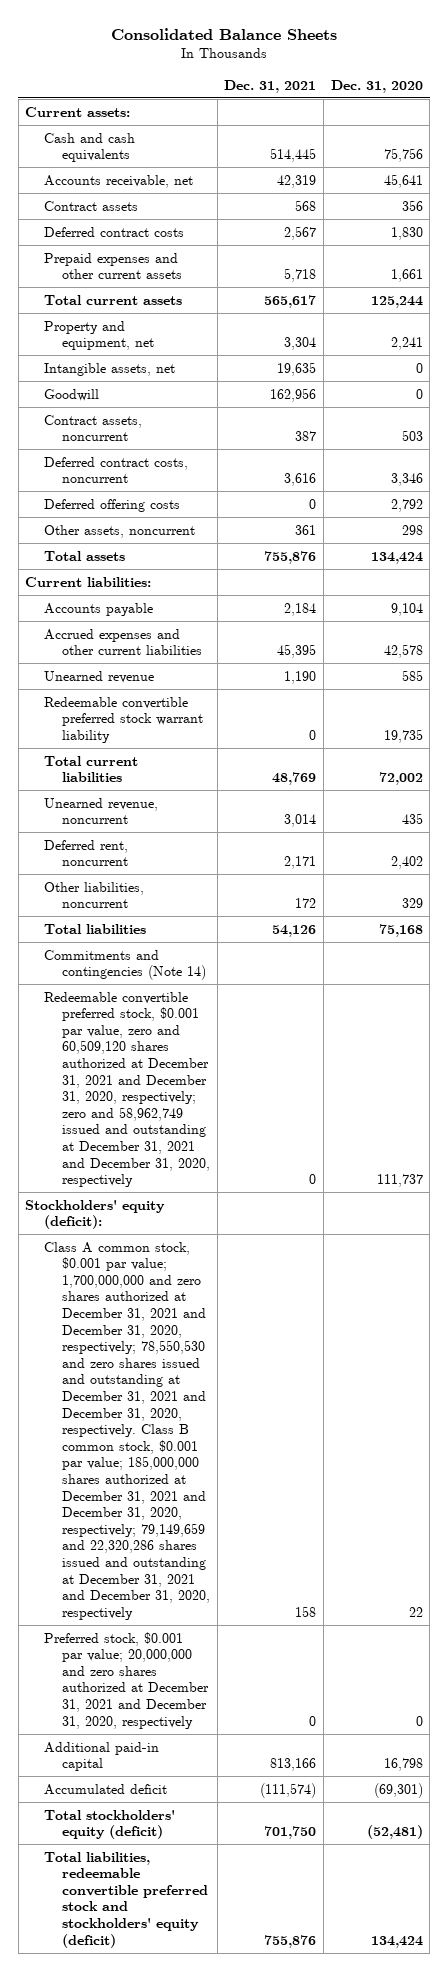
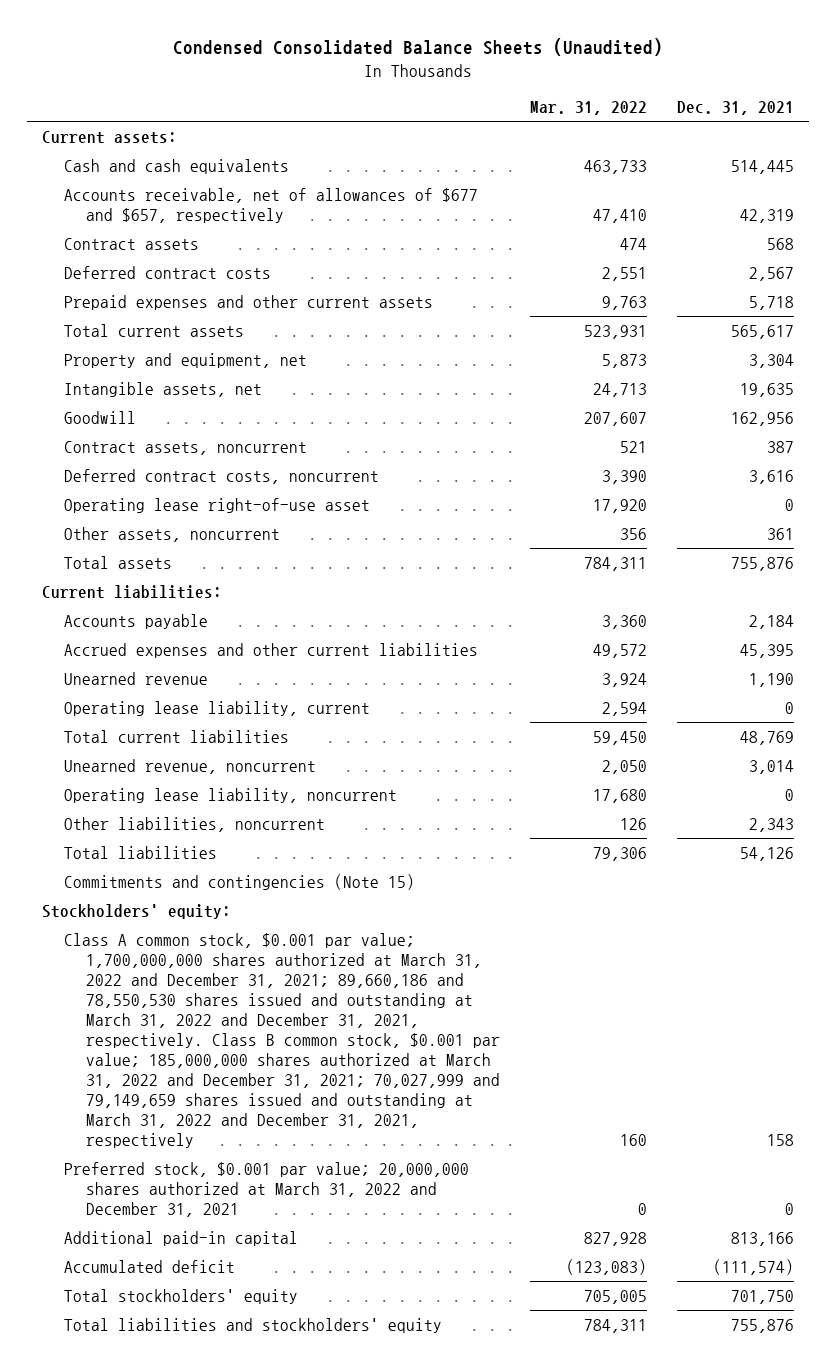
[110,27,337,40] Consolidated Balance Sheets -> [172,37,663,56] Condensed Consolidated Balance Sheets (Unaudited)
[330,79,423,93] Dec. 31, 2020 -> none
none -> [529,101,647,116] Mar. 31, 2022
[43,174,193,188] Accounts receivable, net -> [63,187,478,223] Accounts receivable, net of allowances of $677 and $657, respectively
[43,498,180,512] Deferred offering costs -> none
none -> [63,497,370,513] Operating lease right-of-use asset
[43,696,204,743] Redeemable convertible preferred stock warrant liability -> none
none -> [63,700,370,716] Operating lease liability, current
[43,839,129,867] Deferred rent, noncurrent -> none
none -> [63,787,397,803] Operating lease liability, noncurrent
[295,898,317,909] 172 -> [748,817,794,832] 2,343
[43,991,211,1188] Redeemable convertible preferred stock, $0.001 par value, zero and 60,509,120 shares authorized at December 31, 2021 and December 31, 2020, respectively; zero and 58,962,749 issued and outstanding at December 31, 2021 and December 31, 2020, respectively -> none
[43,949,207,981] Commitments and contingencies (Note 14) -> [63,873,415,890] Commitments and contingencies (Note 15)
[25,1199,166,1230] Stockholders' equity (deficit): -> [42,903,232,919] Stockholders' equity:
[43,1241,211,1620] Class A common stock, $0.001 par value; 1,700,000,000 and zero shares authorized at December 31, 2021 and December 31, 2020, respectively; 78,550,530 and zero shares issued and outstanding at December 31, 2021 and December 31, 2020, respectively. Class B common stock, $0.001 par value; 185,000,000 shares authorized at December 31, 2021 and December 31, 2020, respectively; 79,149,659 and 22,320,286 shares issued and outstanding at December 31, 2021 and December 31, 2020, respectively -> [63,932,500,1149] Class A common stock, $0.001 par value; 1,700,000,000 shares authorized at March 31, 2022 and December 31, 2021; 89,660,186 and 78,550,530 shares issued and outstanding at March 31, 2022 and December 31, 2021, respectively. Class B common stock, $0.001 par value; 185,000,000 shares authorized at March 31, 2022 and December 31, 2021; 70,027,999 and 79,149,659 shares issued and outstanding at March 31, 2022 and December 31, 2021, respectively
[43,1631,210,1729] Preferred stock, $0.001 par value; 20,000,000 and zero shares authorized at December 31, 2021 and December 31, 2020, respectively -> [63,1161,469,1218] Preferred stock, $0.001 par value; 20,000,000 shares authorized at March 31, 2022 and December 31, 2021
[43,1809,175,1840] Total stockholders' equity (deficit) -> [63,1288,298,1304] Total stockholders' equity
[43,1851,209,1948] Total liabilities, redeemable convertible preferred stock and stockholders' equity (deficit) -> [63,1317,442,1333] Total liabilities and stockholders' equity

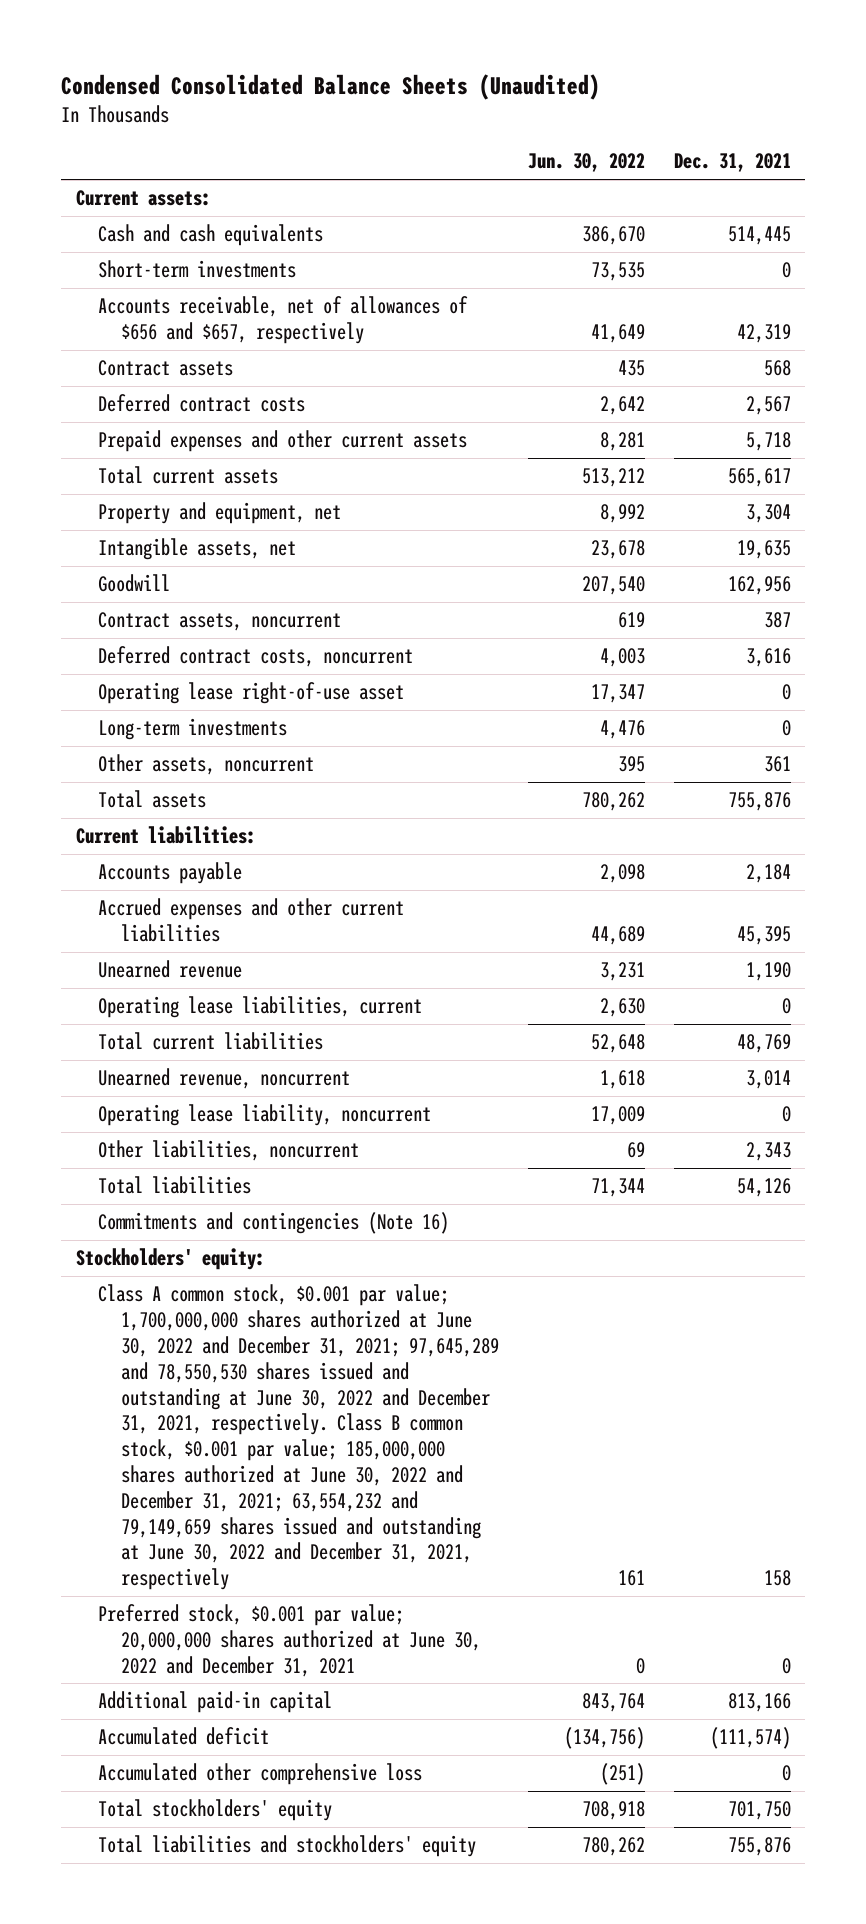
[529,101,647,116] Mar. 31, 2022 -> none
none -> [527,153,645,173] Jun. 30, 2022
none -> [98,260,297,279] Short-term investments
[63,187,478,223] Accounts receivable, net of allowances of $677 and $657, respectively -> [98,296,469,345] Accounts receivable, net of allowances of $656 and $657, respectively
none -> [98,718,288,741] Long-term investments
[63,700,370,716] Operating lease liability, current -> [98,996,423,1019] Operating lease liabilities, current
[63,873,415,890] Commitments and contingencies (Note 15) -> [98,1212,450,1235] Commitments and contingencies (Note 16)
[63,932,500,1149] Class A common stock, $0.001 par value; 1,700,000,000 shares authorized at March 31, 2022 and December 31, 2021; 89,660,186 and 78,550,530 shares issued and outstanding at March 31, 2022 and December 31, 2021, respectively. Class B common stock, $0.001 par value; 185,000,000 shares authorized at March 31, 2022 and December 31, 2021; 70,027,999 and 79,149,659 shares issued and outstanding at March 31, 2022 and December 31, 2021, respectively -> [98,1284,499,1591] Class A common stock, $0.001 par value; 1,700,000,000 shares authorized at June 30, 2022 and December 31, 2021; 97,645,289 and 78,550,530 shares issued and outstanding at June 30, 2022 and December 31, 2021, respectively. Class B common stock, $0.001 par value; 185,000,000 shares authorized at June 30, 2022 and December 31, 2021; 63,554,232 and 79,149,659 shares issued and outstanding at June 30, 2022 and December 31, 2021, respectively
[63,1161,469,1218] Preferred stock, $0.001 par value; 20,000,000 shares authorized at March 31, 2022 and December 31, 2021 -> [98,1604,481,1677] Preferred stock, $0.001 par value; 20,000,000 shares authorized at June 30, 2022 and December 31, 2021
none -> [98,1763,423,1786] Accumulated other comprehensive loss

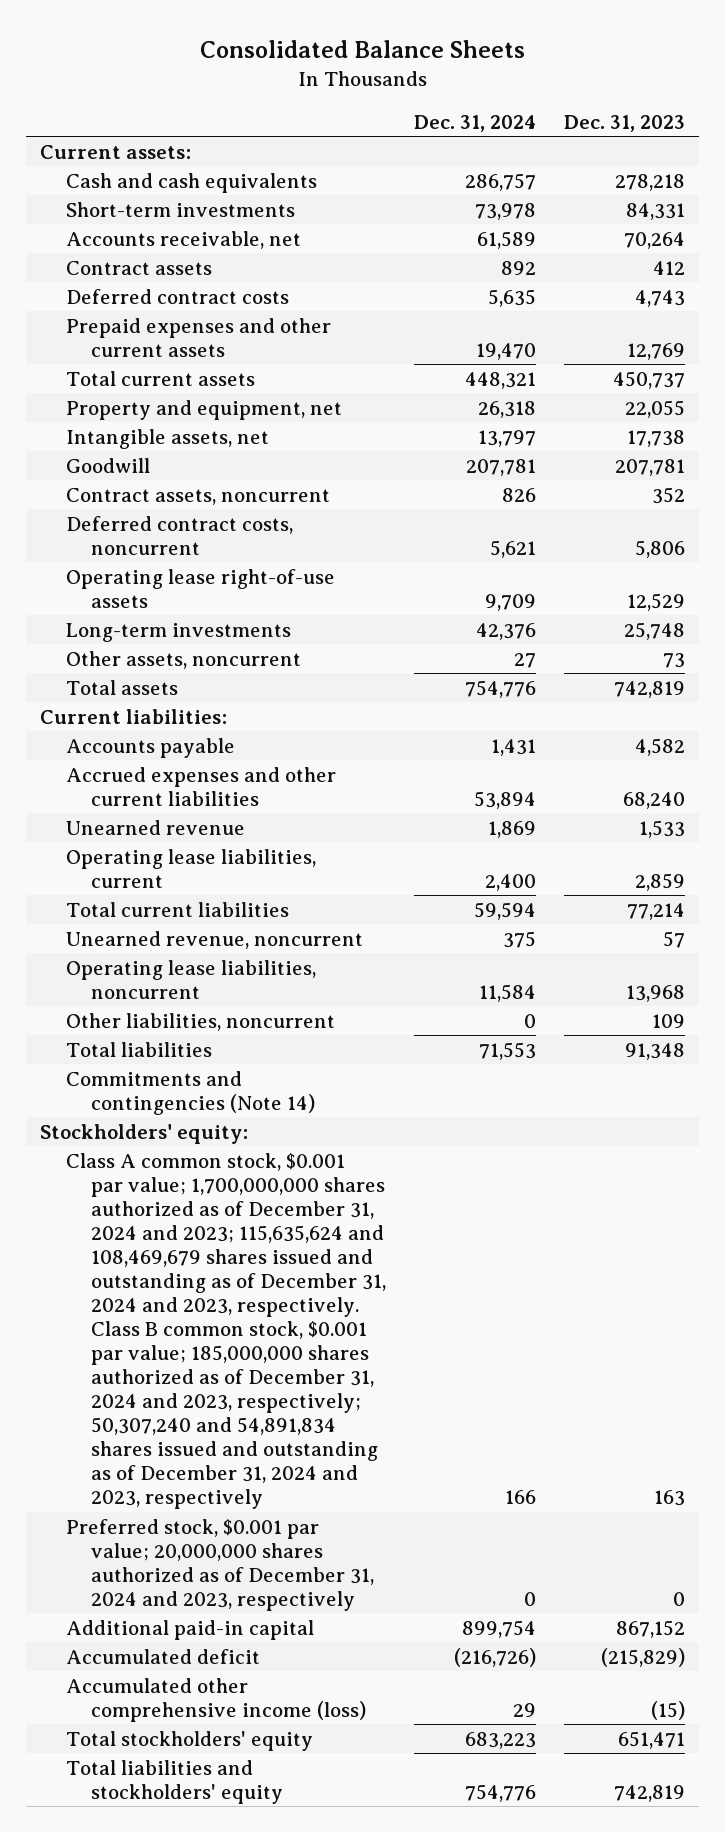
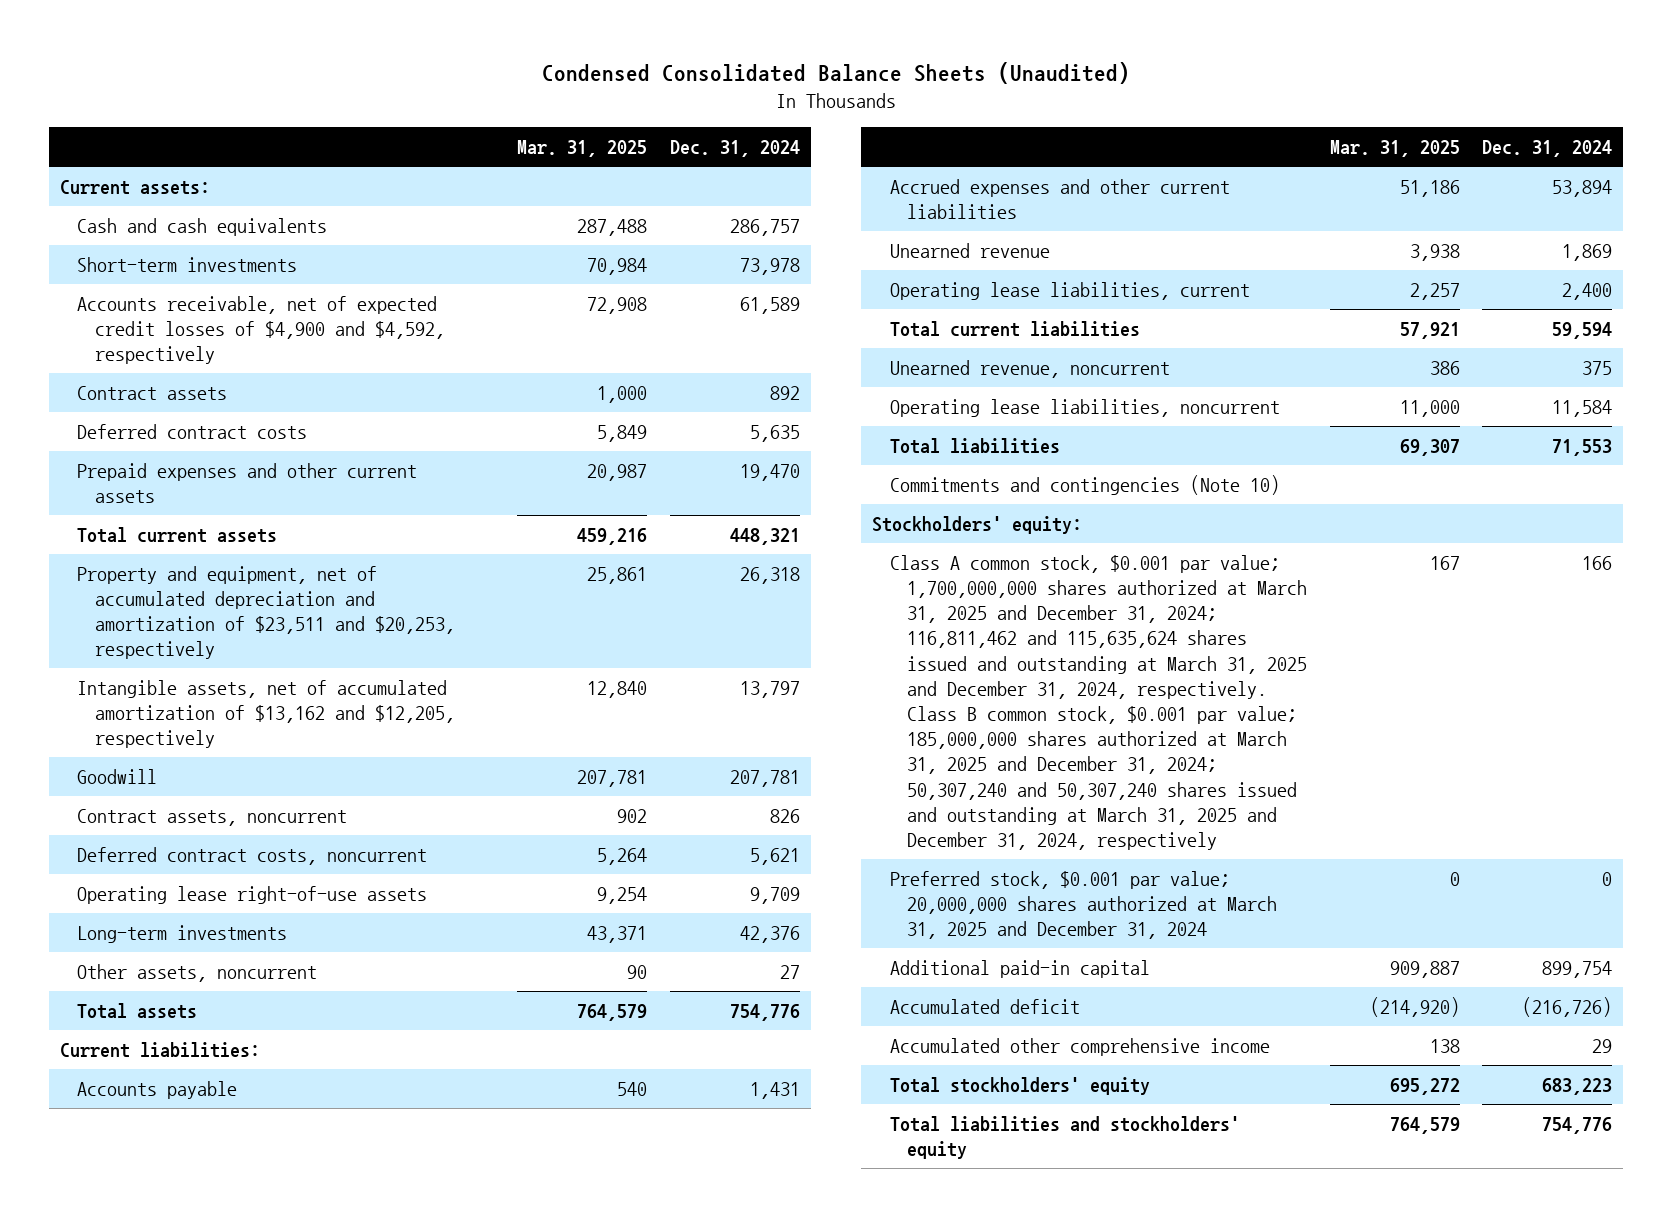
[199,40,525,59] Consolidated Balance Sheets -> [541,61,1130,84] Condensed Consolidated Balance Sheets (Unaudited)
[563,114,685,132] Dec. 31, 2023 -> none
none -> [517,140,648,158] Mar. 31, 2025
[65,230,301,249] Accounts receivable, net -> [77,295,445,365] Accounts receivable, net of expected credit losses of $4,900 and $4,592, respectively
[65,399,342,420] Property and equipment, net -> [77,565,455,660] Property and equipment, net of accumulated depreciation and amortization of $23,511 and $20,253, respectively
[65,428,269,449] Intangible assets, net -> [77,679,455,749] Intangible assets, net of accumulated amortization of $13,162 and $12,205, respectively
[65,1012,335,1031] Other liabilities, noncurrent -> none
[65,1070,316,1115] Commitments and contingencies (Note 14) -> [889,474,1280,495] Commitments and contingencies (Note 10)
[65,1152,387,1510] Class A common stock, $0.001 par value; 1,700,000,000 shares authorized as of December 31, 2024 and 2023; 115,635,624 and 108,469,679 shares issued and outstanding as of December 31, 2024 and 2023, respectively. Class B common stock, $0.001 par value; 185,000,000 shares authorized as of December 31, 2024 and 2023, respectively; 50,307,240 and 54,891,834 shares issued and outstanding as of December 31, 2024 and 2023, respectively -> [889,554,1308,851] Class A common stock, $0.001 par value; 1,700,000,000 shares authorized at March 31, 2025 and December 31, 2024; 116,811,462 and 115,635,624 shares issued and outstanding at March 31, 2025 and December 31, 2024, respectively. Class B common stock, $0.001 par value; 185,000,000 shares authorized at March 31, 2025 and December 31, 2024; 50,307,240 and 50,307,240 shares issued and outstanding at March 31, 2025 and December 31, 2024, respectively
[65,1518,375,1611] Preferred stock, $0.001 par value; 20,000,000 shares authorized as of December 31, 2024 and 2023, respectively -> [889,870,1278,940] Preferred stock, $0.001 par value; 20,000,000 shares authorized at March 31, 2025 and December 31, 2024
[65,1677,367,1722] Accumulated other comprehensive income (loss) -> [889,1037,1270,1056] Accumulated other comprehensive income

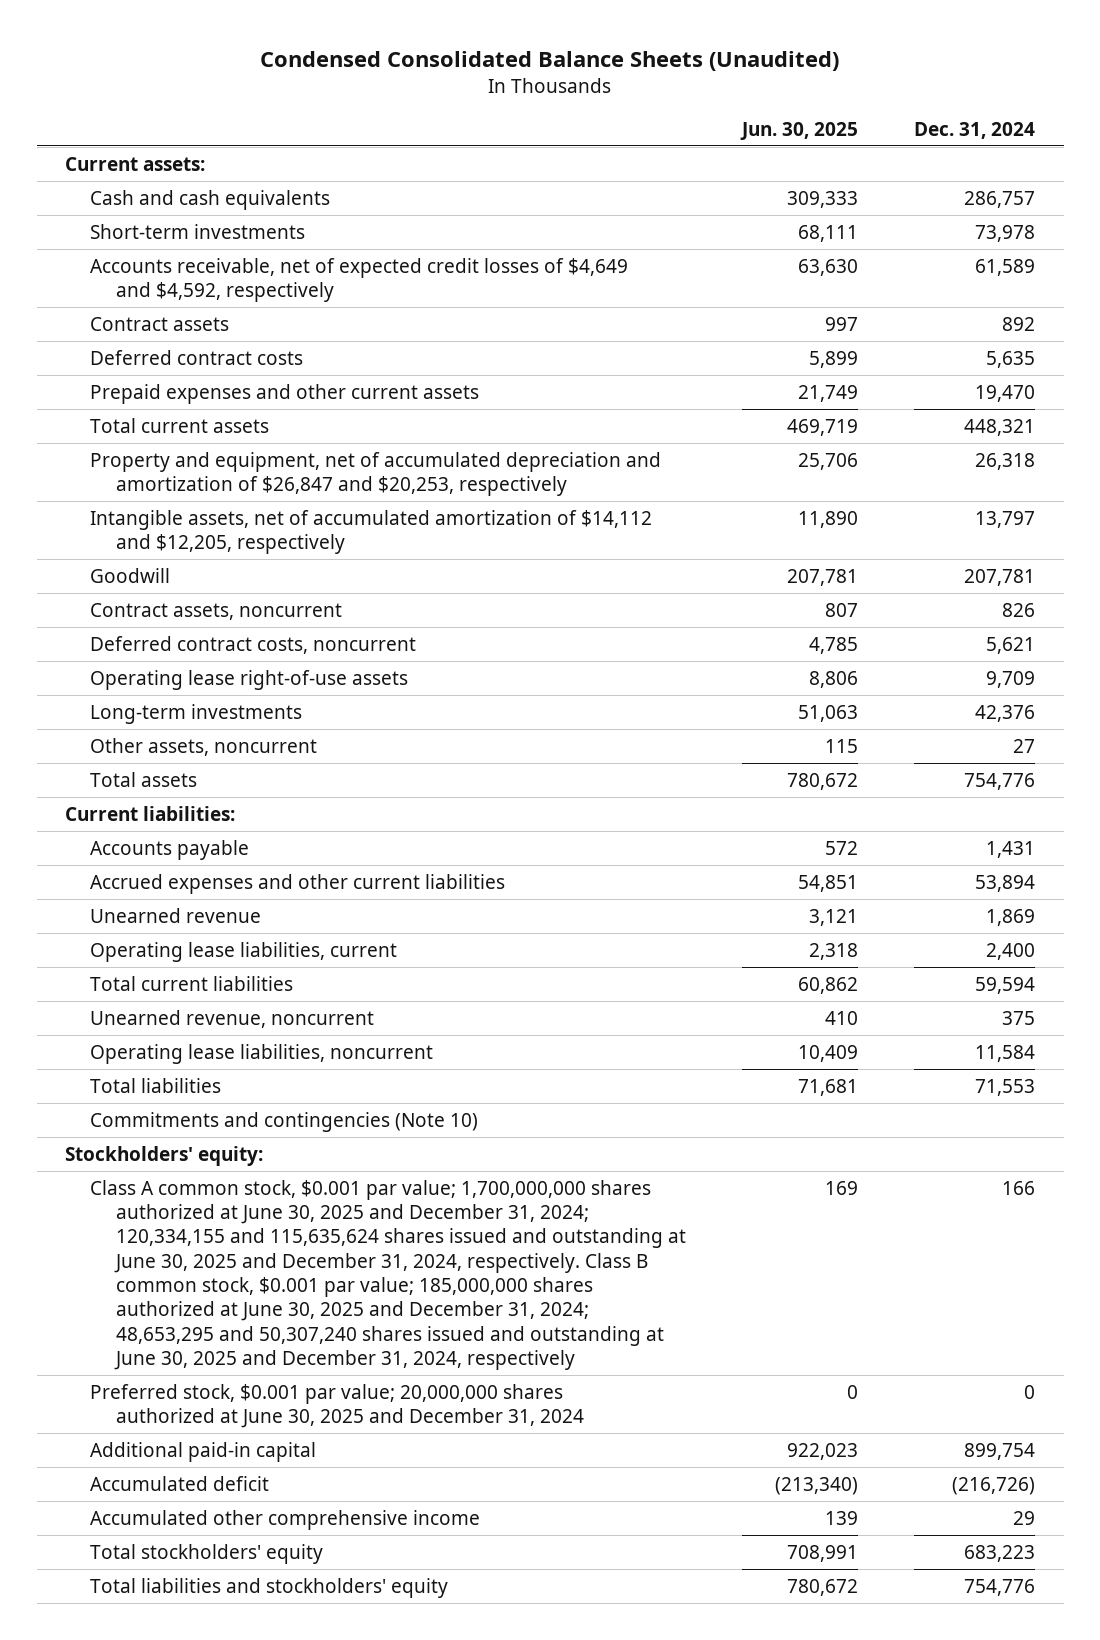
[517,140,648,158] Mar. 31, 2025 -> none
none -> [740,121,859,140] Jun. 30, 2025
[77,295,445,365] Accounts receivable, net of expected credit losses of $4,900 and $4,592, respectively -> [90,257,629,303] Accounts receivable, net of expected credit losses of $4,649 and $4,592, respectively
[77,565,455,660] Property and equipment, net of accumulated depreciation and amortization of $23,511 and $20,253, respectively -> [90,451,662,497] Property and equipment, net of accumulated depreciation and amortization of $26,847 and $20,253, respectively
[77,679,455,749] Intangible assets, net of accumulated amortization of $13,162 and $12,205, respectively -> [90,509,653,555] Intangible assets, net of accumulated amortization of $14,112 and $12,205, respectively
[889,554,1308,851] Class A common stock, $0.001 par value; 1,700,000,000 shares authorized at March 31, 2025 and December 31, 2024; 116,811,462 and 115,635,624 shares issued and outstanding at March 31, 2025 and December 31, 2024, respectively. Class B common stock, $0.001 par value; 185,000,000 shares authorized at March 31, 2025 and December 31, 2024; 50,307,240 and 50,307,240 shares issued and outstanding at March 31, 2025 and December 31, 2024, respectively -> [90,1179,686,1370] Class A common stock, $0.001 par value; 1,700,000,000 shares authorized at June 30, 2025 and December 31, 2024; 120,334,155 and 115,635,624 shares issued and outstanding at June 30, 2025 and December 31, 2024, respectively. Class B common stock, $0.001 par value; 185,000,000 shares authorized at June 30, 2025 and December 31, 2024; 48,653,295 and 50,307,240 shares issued and outstanding at June 30, 2025 and December 31, 2024, respectively
[889,870,1278,940] Preferred stock, $0.001 par value; 20,000,000 shares authorized at March 31, 2025 and December 31, 2024 -> [90,1383,584,1429] Preferred stock, $0.001 par value; 20,000,000 shares authorized at June 30, 2025 and December 31, 2024

